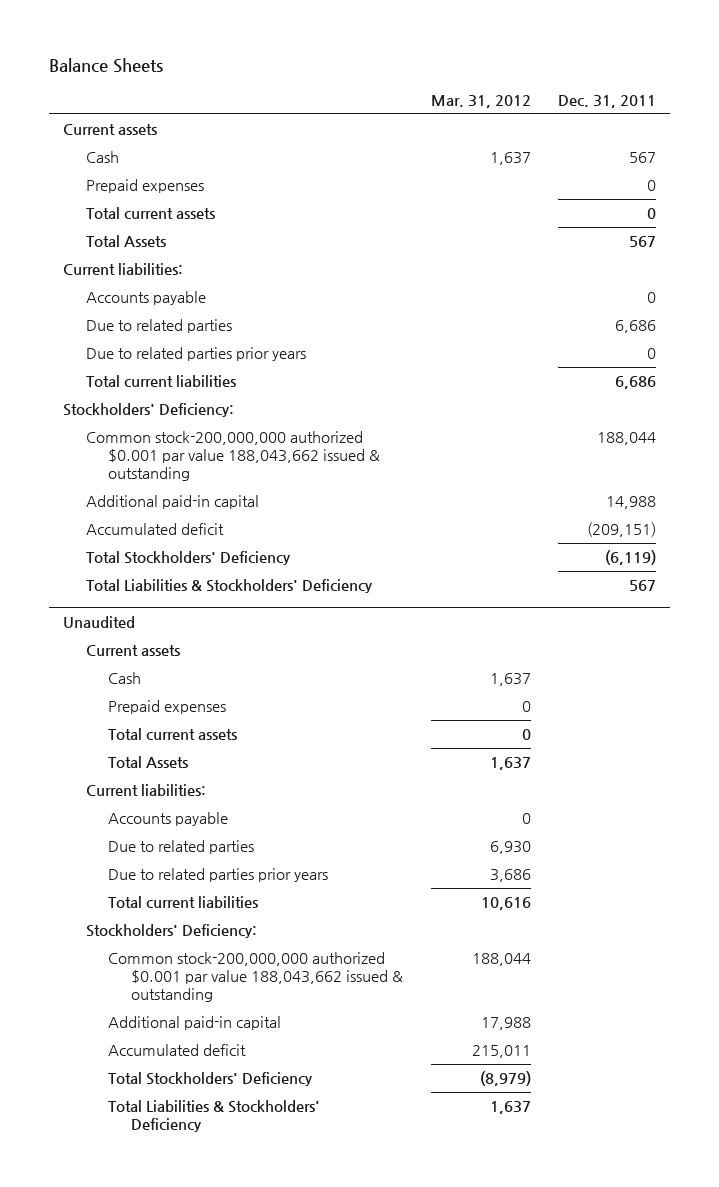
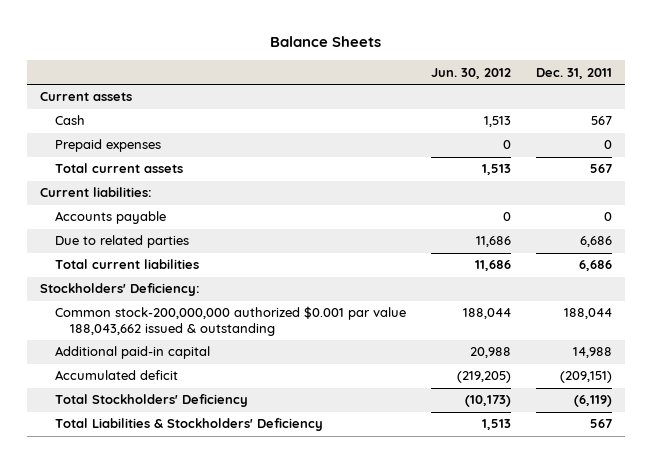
[430,94,531,108] Mar. 31, 2012 -> none
none -> [430,67,511,79] Jun. 30, 2012
[85,235,166,248] Total Assets -> none
[647,208,657,220] 0 -> [590,164,613,174] 567
[85,347,306,362] Due to related parties prior years -> none
[62,616,135,629] Unaudited -> none
[85,645,180,657] Current assets -> none
[108,672,142,685] Cash -> none
[108,700,227,715] Prepaid expenses -> none
[108,728,238,741] Total current assets -> none
[108,756,189,769] Total Assets -> none
[85,784,206,797] Current liabilities: -> none
[108,812,229,827] Accounts payable -> none
[108,840,255,855] Due to related parties -> none
[108,868,329,883] Due to related parties prior years -> none
[108,896,259,909] Total current liabilities -> none
[85,924,257,939] Stockholders' Deficiency: -> none
[108,952,404,1002] Common stock-200,000,000 authorized $0.001 par value 188,043,662 issued & outstanding -> none
[108,1016,282,1031] Additional paid-in capital -> none
[108,1044,247,1057] Accumulated deficit -> none
[108,1072,314,1087] Total Stockholders' Deficiency -> none
[108,1100,321,1132] Total Liabilities & Stockholders' Deficiency -> none

